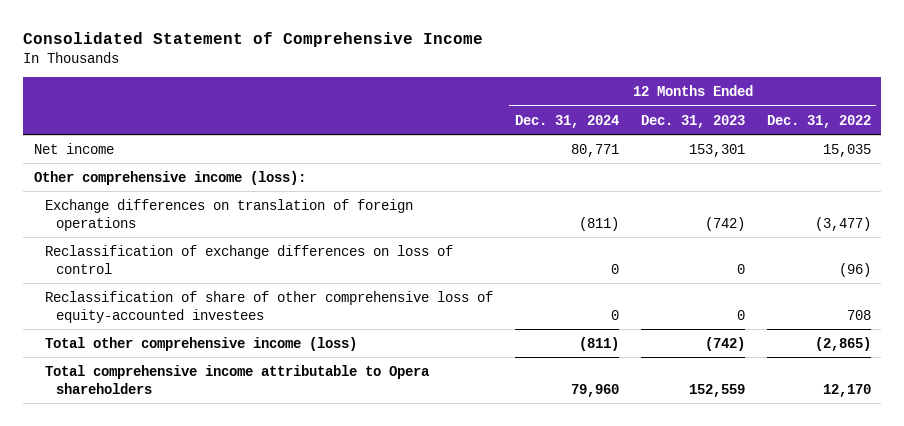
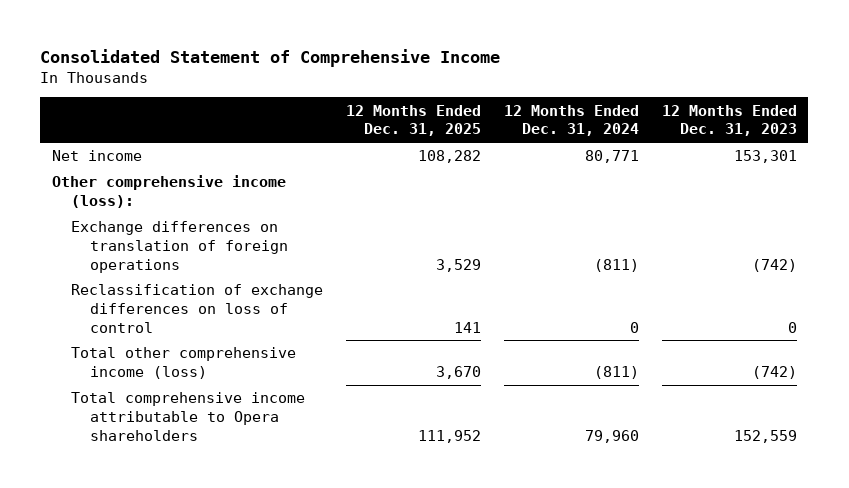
[766,114,871,128] Dec. 31, 2022 -> none
none -> [345,104,481,137] 12 Months Ended Dec. 31, 2025
[44,290,493,323] Reclassification of share of other comprehensive loss of equity-accounted investees -> none

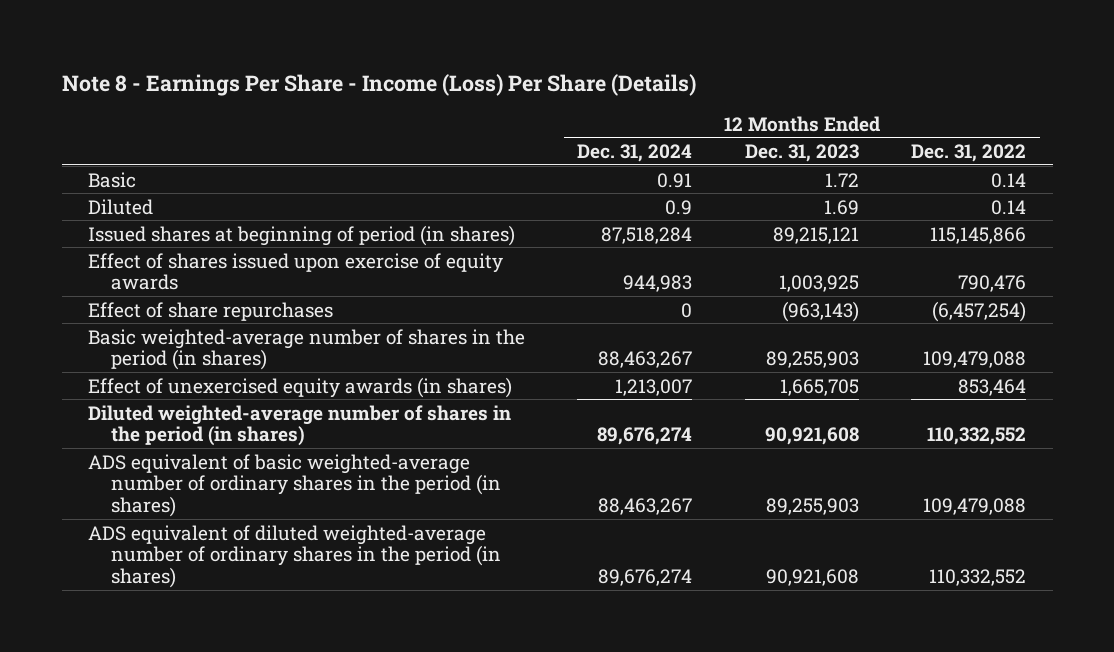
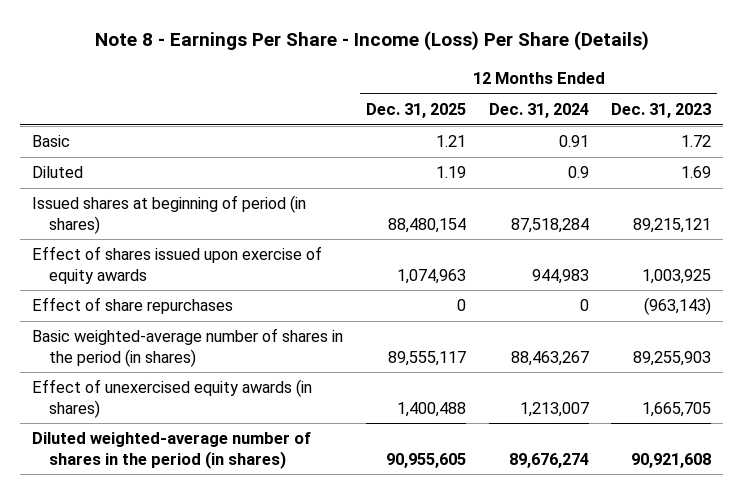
[911,144,1027,163] Dec. 31, 2022 -> none
none -> [365,103,466,119] Dec. 31, 2025
[87,453,501,518] ADS equivalent of basic weighted-average number of ordinary shares in the period (in shares) -> none
[87,524,501,589] ADS equivalent of diluted weighted-average number of ordinary shares in the period (in shares) -> none

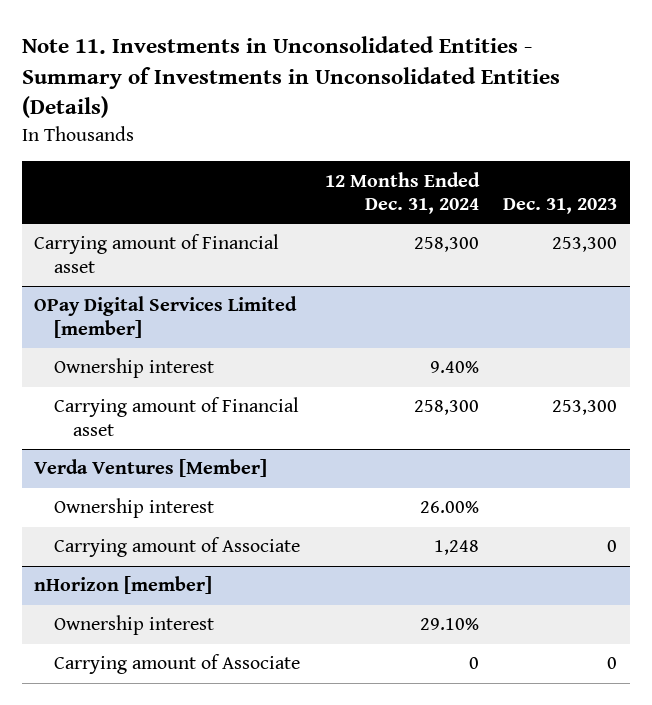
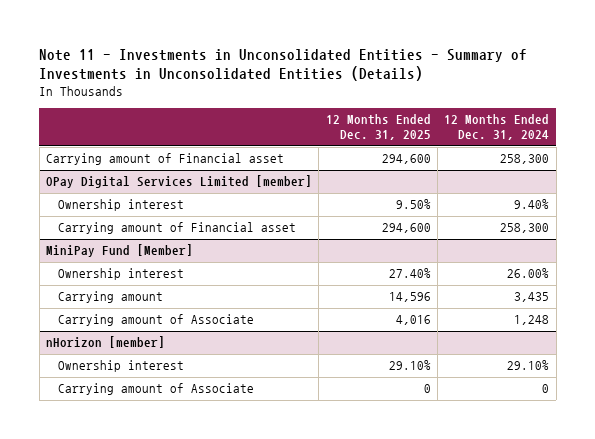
[21,35,560,119] Note 11. Investments in Unconsolidated Entities - Summary of Investments in Unconsolidated Entities (Details) -> [39,48,528,82] Note 11 - Investments in Unconsolidated Entities - Summary of Investments in Unconsolidated Entities (Details)
[503,198,618,215] Dec. 31, 2023 -> none
none -> [325,113,431,141] 12 Months Ended Dec. 31, 2025
[34,459,268,478] Verda Ventures [Member] -> none
none -> [45,244,193,258] MiniPay Fund [Member]
none -> [58,291,164,304] Carrying amount

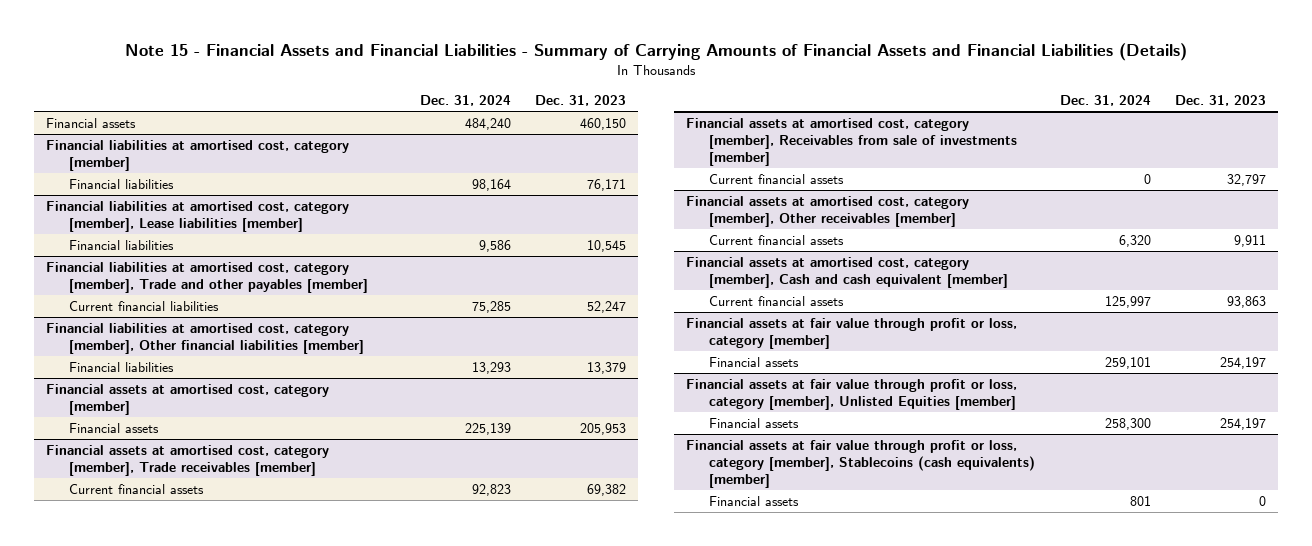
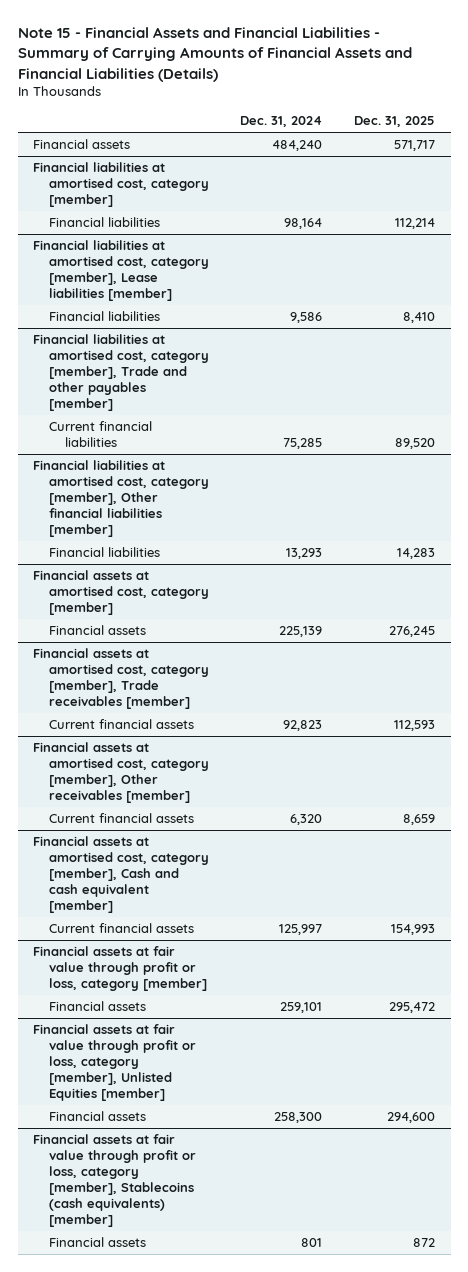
[535,95,627,107] Dec. 31, 2023 -> none
none -> [353,116,435,128] Dec. 31, 2025
[686,117,1017,167] Financial assets at amortised cost, category [member], Receivables from sale of investments [member] -> none
[708,173,844,184] Current financial assets -> none

